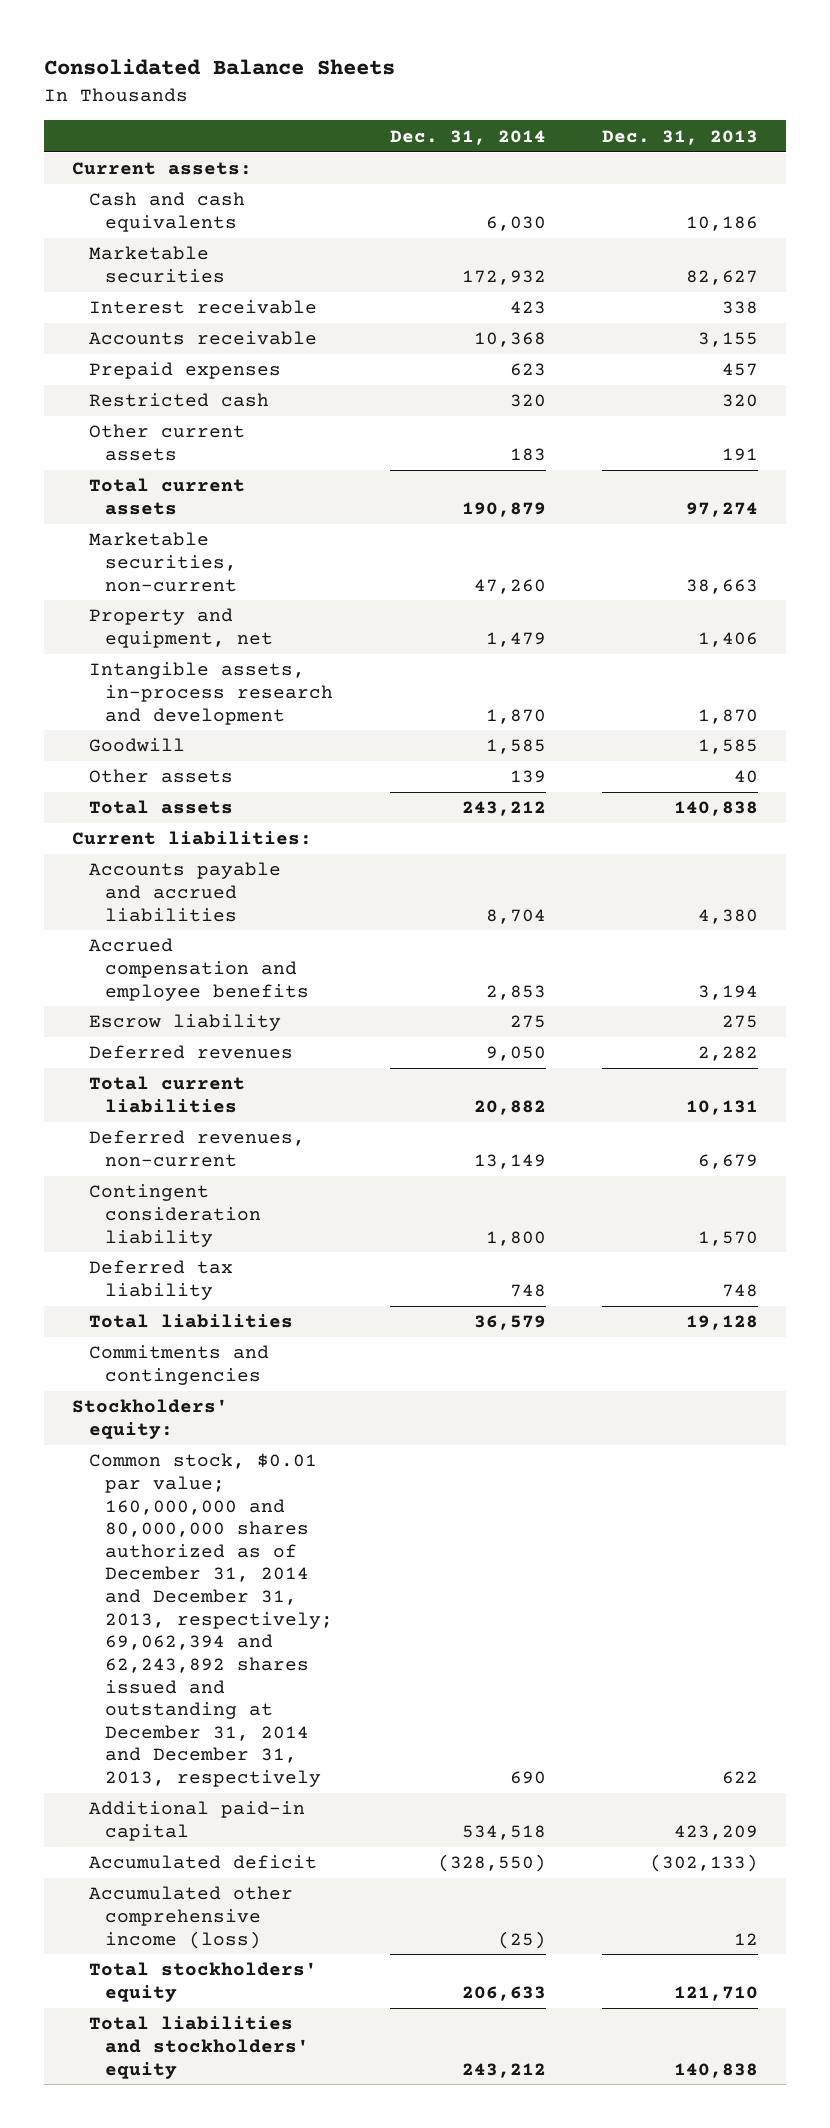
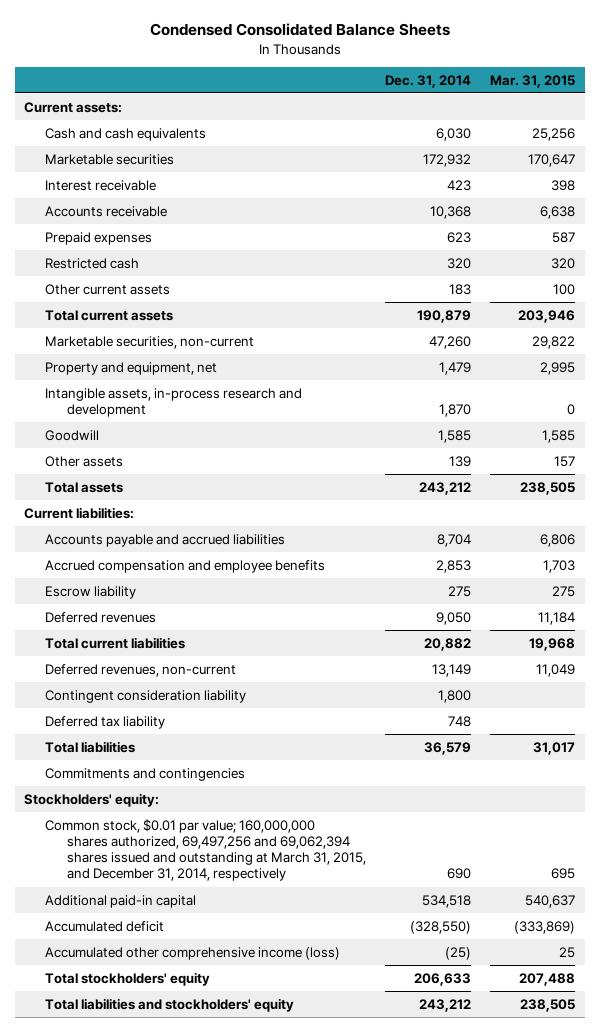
[44,59,396,76] Consolidated Balance Sheets -> [149,23,450,37] Condensed Consolidated Balance Sheets
[602,129,759,145] Dec. 31, 2013 -> none
none -> [490,74,576,88] Mar. 31, 2015
[88,1453,334,1788] Common stock, $0.01 par value; 160,000,000 and 80,000,000 shares authorized as of December 31, 2014 and December 31, 2013, respectively; 69,062,394 and 62,243,892 shares issued and outstanding at December 31, 2014 and December 31, 2013, respectively -> [45,818,366,882] Common stock, $0.01 par value; 160,000,000 shares authorized, 69,497,256 and 69,062,394 shares issued and outstanding at March 31, 2015, and December 31, 2014, respectively

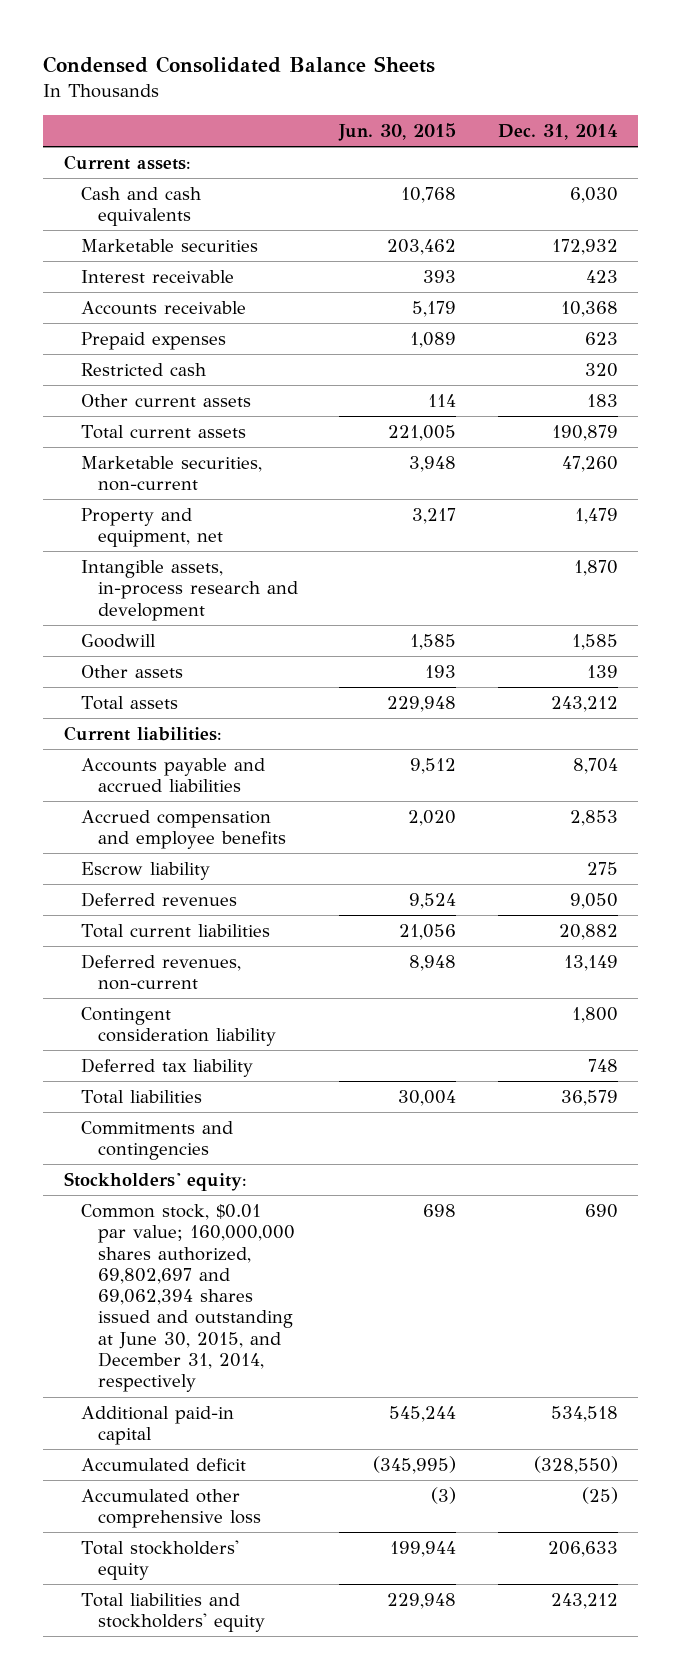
[490,74,576,88] Mar. 31, 2015 -> none
none -> [338,122,457,141] Jun. 30, 2015
[45,818,366,882] Common stock, $0.01 par value; 160,000,000 shares authorized, 69,497,256 and 69,062,394 shares issued and outstanding at March 31, 2015, and December 31, 2014, respectively -> [81,1203,296,1393] Common stock, $0.01 par value; 160,000,000 shares authorized, 69,802,697 and 69,062,394 shares issued and outstanding at June 30, 2015, and December 31, 2014, respectively
[45,946,341,960] Accumulated other comprehensive income (loss) -> [81,1488,262,1529] Accumulated other comprehensive loss

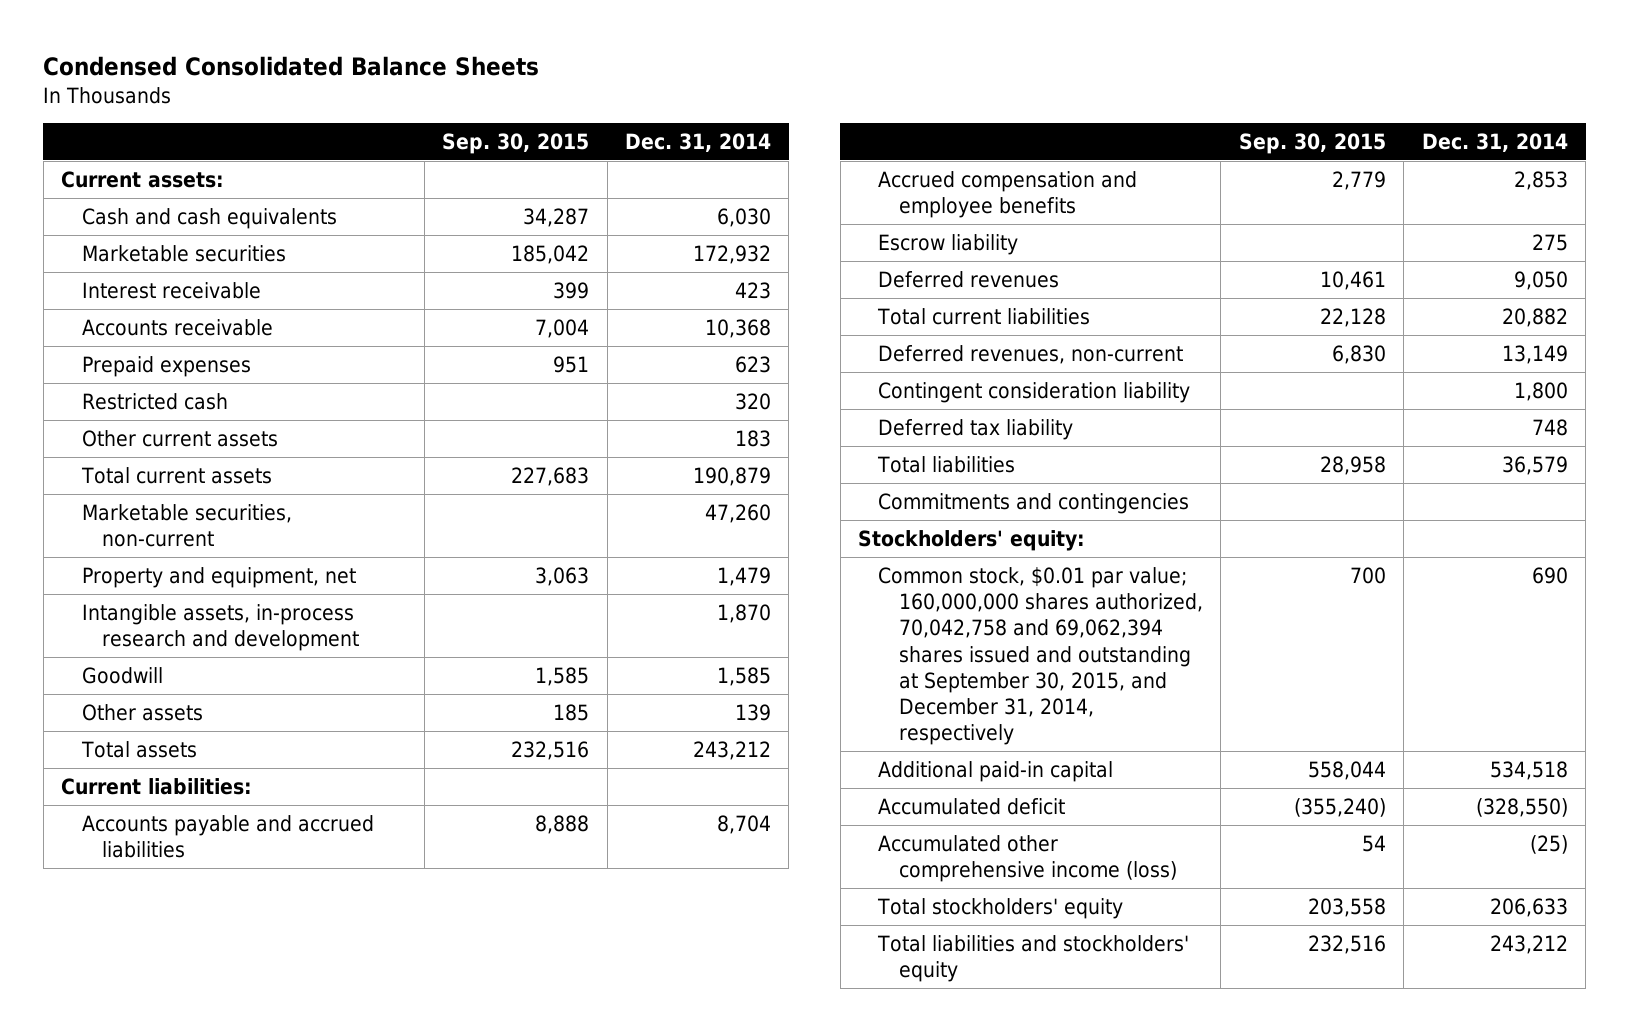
[338,122,457,141] Jun. 30, 2015 -> none
none -> [442,133,590,155] Sep. 30, 2015
[81,1203,296,1393] Common stock, $0.01 par value; 160,000,000 shares authorized, 69,802,697 and 69,062,394 shares issued and outstanding at June 30, 2015, and December 31, 2014, respectively -> [878,566,1203,746] Common stock, $0.01 par value; 160,000,000 shares authorized, 70,042,758 and 69,062,394 shares issued and outstanding at September 30, 2015, and December 31, 2014, respectively
[81,1488,262,1529] Accumulated other comprehensive loss -> [878,834,1177,883] Accumulated other comprehensive income (loss)

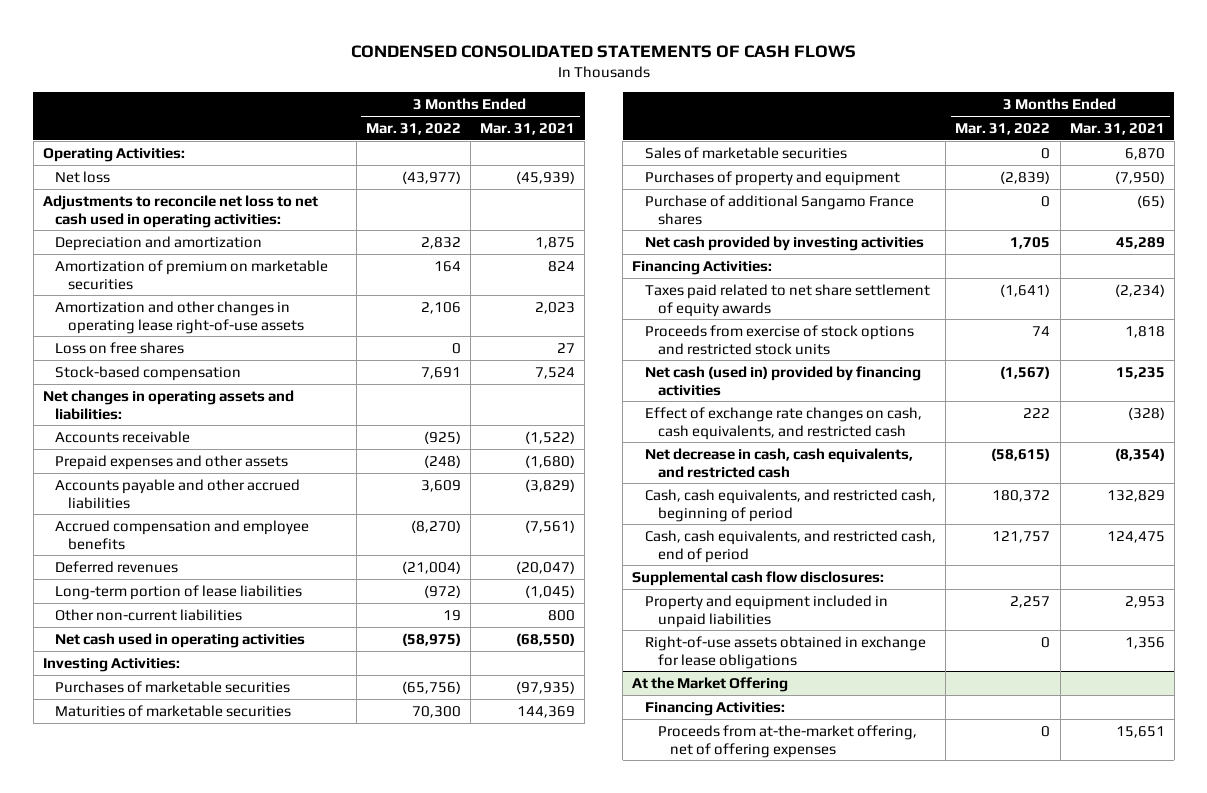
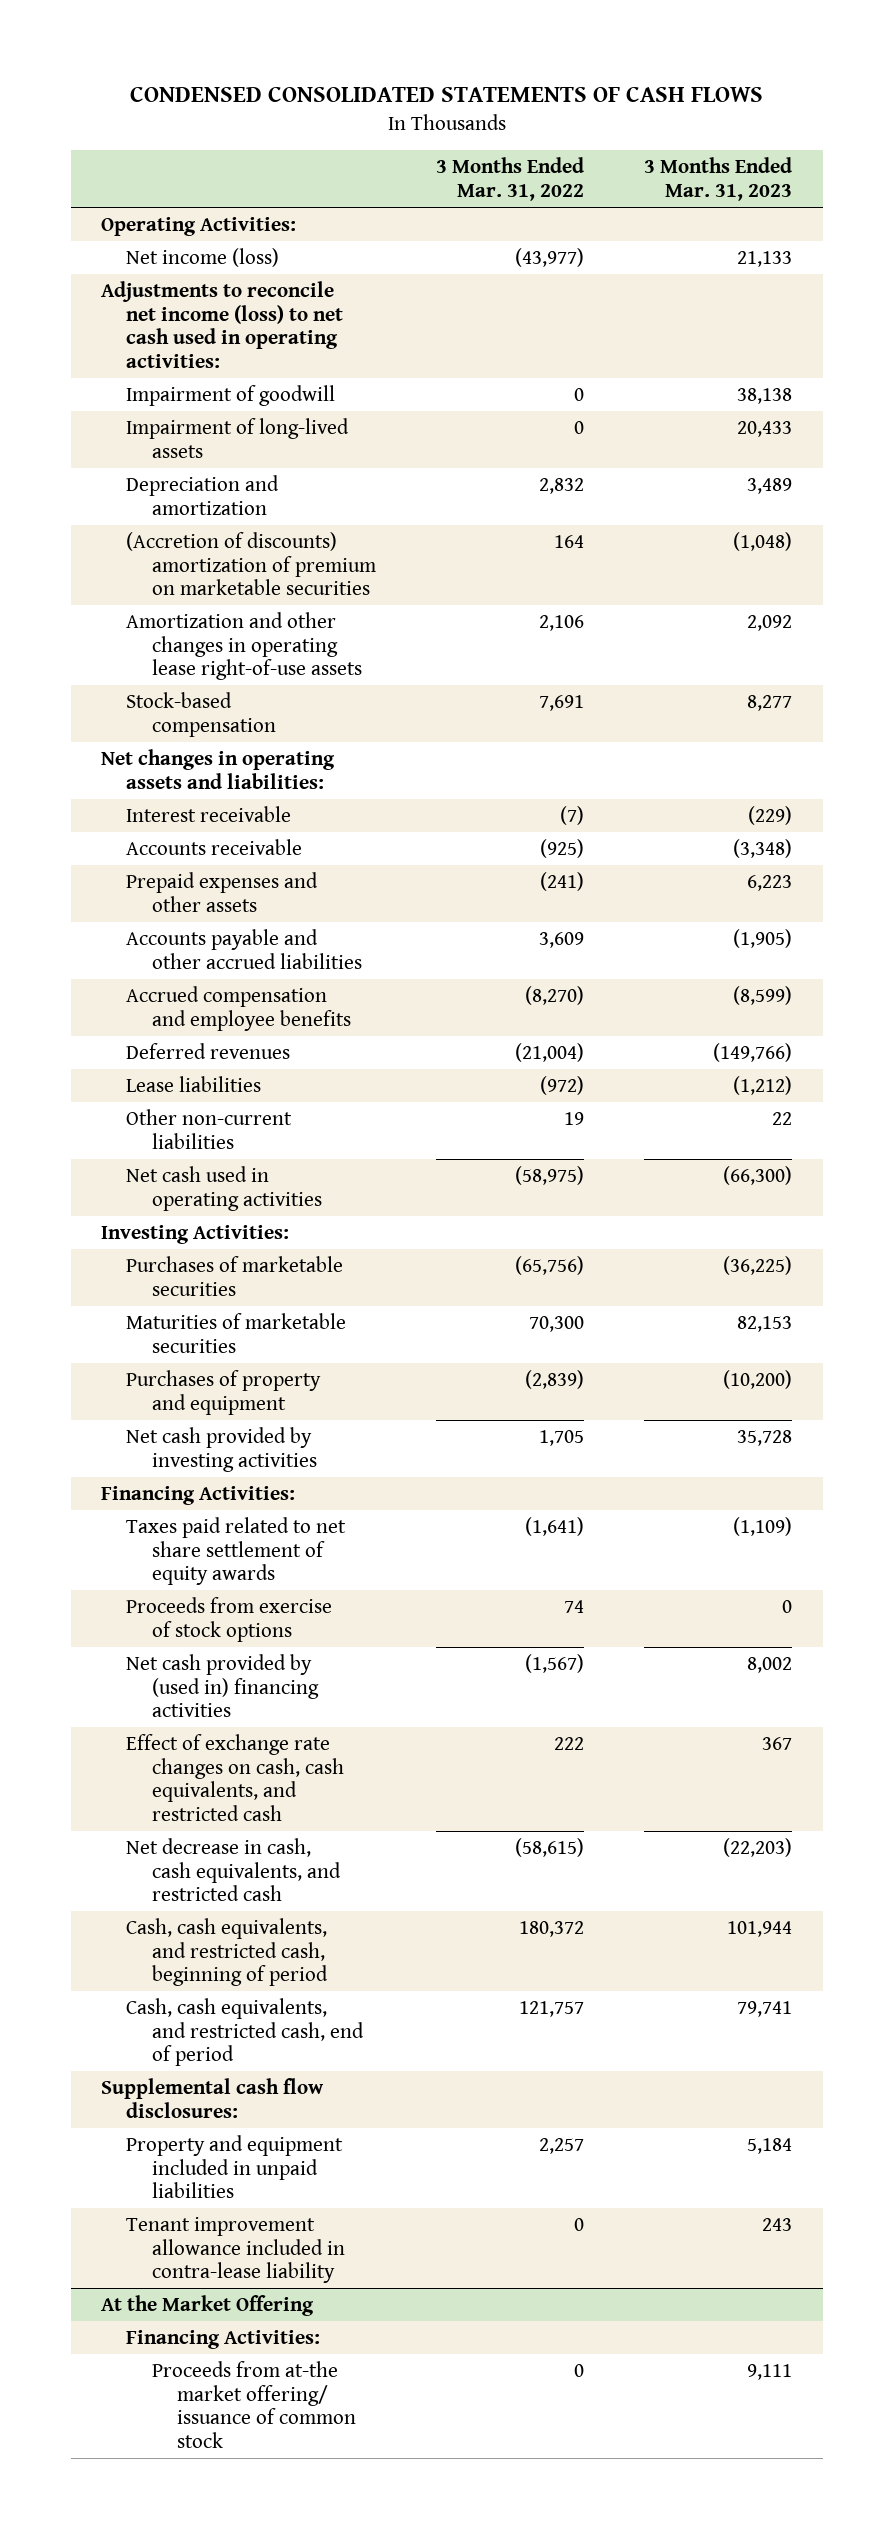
[480,122,576,135] Mar. 31, 2021 -> none
none -> [644,157,793,201] 3 Months Ended Mar. 31, 2023
[55,170,111,183] Net loss -> [126,247,280,267] Net income (loss)
[42,194,318,228] Adjustments to reconcile net loss to net cash used in operating activities: -> [100,280,344,368] Adjustments to reconcile net income (loss) to net cash used in operating activities:
none -> [126,384,336,406] Impairment of goodwill
none -> [126,417,350,458] Impairment of long-lived assets
[55,259,329,290] Amortization of premium on marketable securities -> [126,531,376,596] (Accretion of discounts) amortization of premium on marketable securities
[55,341,185,354] Loss on free shares -> none
none -> [126,805,292,822] Interest receivable
[423,454,461,468] (248) -> [540,871,585,891] (241)
[55,584,303,600] Long-term portion of lease liabilities -> [126,1075,262,1092] Lease liabilities
[645,146,848,159] Sales of marketable securities -> none
[645,194,915,225] Purchase of additional Sangamo France shares -> none
[645,324,915,355] Proceeds from exercise of stock options and restricted stock units -> [126,1596,333,1642] Proceeds from exercise of stock options
[645,365,922,396] Net cash (used in) provided by financing activities -> [126,1653,319,1718] Net cash provided by (used in) financing activities
[645,635,927,669] Right-of-use assets obtained in exchange for lease obligations -> none
none -> [126,2216,345,2284] Tenant improvement allowance included in contra-lease liability
[657,724,917,758] Proceeds from at-the-market offering, net of offering expenses -> [151,2360,357,2448] Proceeds from at-the market offering/ issuance of common stock

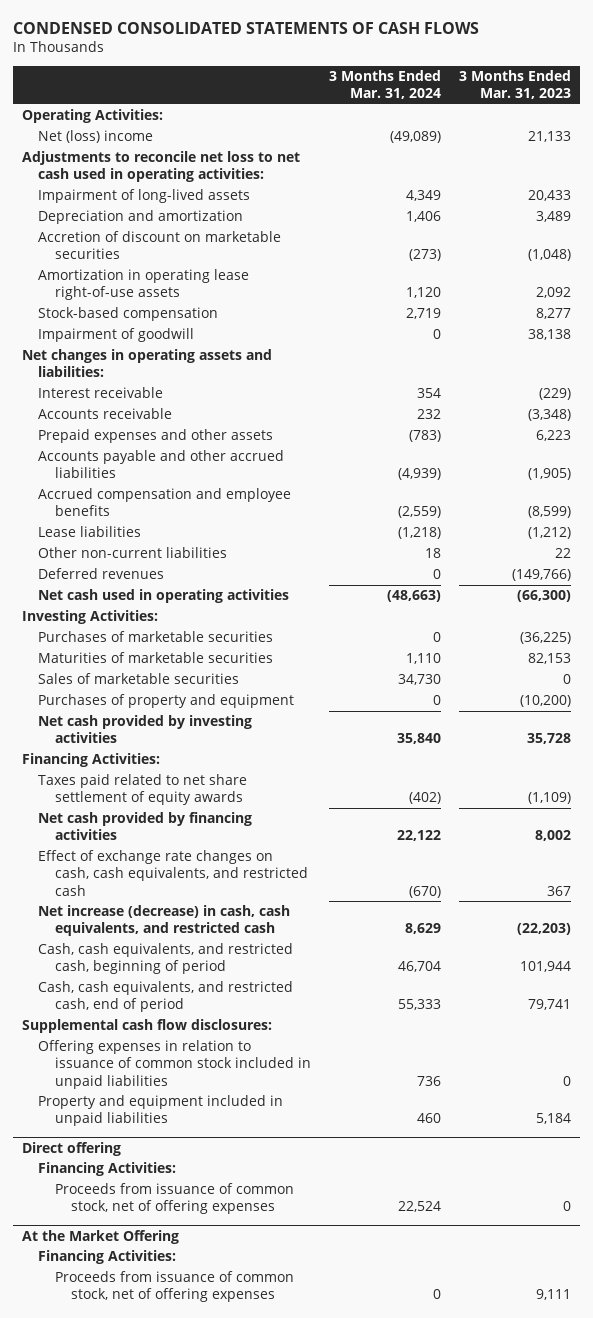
[436,157,585,201] 3 Months Ended Mar. 31, 2022 -> none
none -> [329,69,442,100] 3 Months Ended Mar. 31, 2024
[126,247,280,267] Net income (loss) -> [38,130,154,144] Net (loss) income
[100,280,344,368] Adjustments to reconcile net income (loss) to net cash used in operating activities: -> [22,151,301,183] Adjustments to reconcile net loss to net cash used in operating activities:
[126,531,376,596] (Accretion of discounts) amortization of premium on marketable securities -> [38,231,282,260] Accretion of discount on marketable securities
[126,611,362,681] Amortization and other changes in operating lease right-of-use assets -> [38,269,250,301] Amortization in operating lease right-of-use assets
[126,384,336,406] Impairment of goodwill -> [38,328,195,343] Impairment of goodwill
[126,1042,291,1059] Deferred revenues -> [38,568,165,580] Deferred revenues
none -> [38,673,240,685] Sales of marketable securities
[126,1596,333,1642] Proceeds from exercise of stock options -> none
[126,1653,319,1718] Net cash provided by (used in) financing activities -> [38,812,253,841] Net cash provided by financing activities
[126,1837,341,1902] Net decrease in cash, cash equivalents, and restricted cash -> [38,905,291,937] Net increase (decrease) in cash, cash equivalents, and restricted cash
none -> [38,1040,311,1089] Offering expenses in relation to issuance of common stock included in unpaid liabilities
[126,2216,345,2284] Tenant improvement allowance included in contra-lease liability -> none
none -> [22,1141,122,1156] Direct offering
none -> [38,1162,177,1177] Financing Activities:
none -> [54,1183,294,1215] Proceeds from issuance of common stock, net of offering expenses
[151,2360,357,2448] Proceeds from at-the market offering/ issuance of common stock -> [54,1271,294,1303] Proceeds from issuance of common stock, net of offering expenses

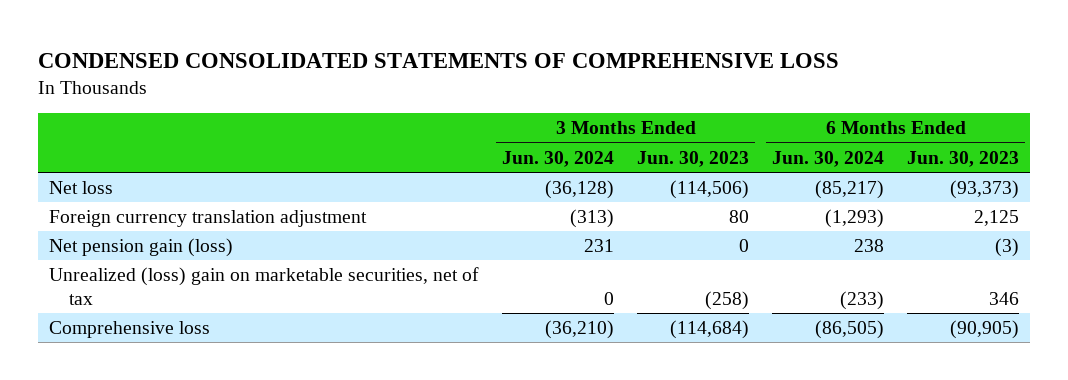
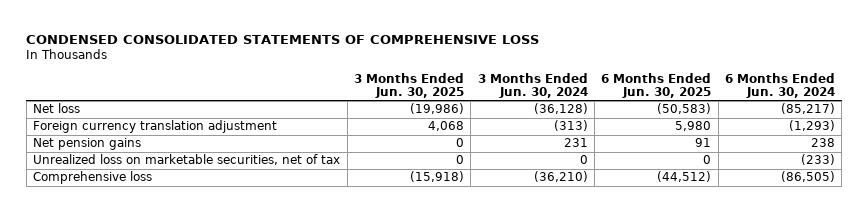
[637,150,750,167] Jun. 30, 2023 -> none
[906,150,1019,167] Jun. 30, 2023 -> none
none -> [353,73,464,99] 3 Months Ended Jun. 30, 2025
none -> [601,73,712,99] 6 Months Ended Jun. 30, 2025
[49,237,234,257] Net pension gain (loss) -> [33,138,142,151] Net pension gains
[49,266,480,306] Unrealized (loss) gain on marketable securities, net of tax -> [33,154,341,166] Unrealized loss on marketable securities, net of tax

